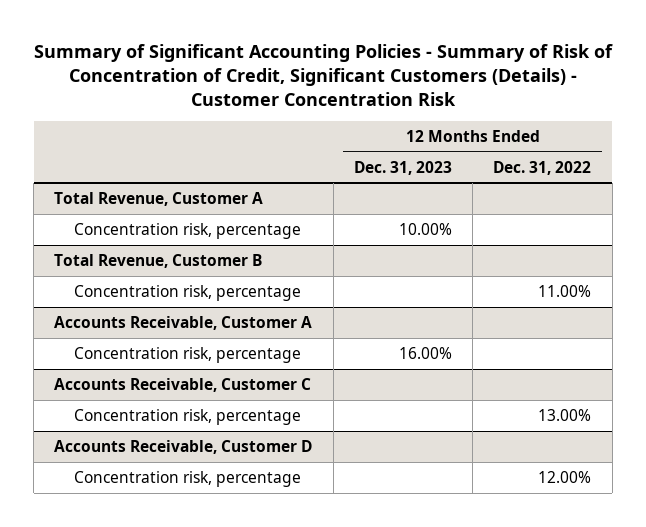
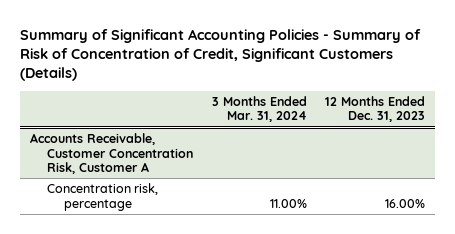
[33,43,613,106] Summary of Significant Accounting Policies - Summary of Risk of Concentration of Credit, Significant Customers (Details) - Customer Concentration Risk -> [20,28,422,82] Summary of Significant Accounting Policies - Summary of Risk of Concentration of Credit, Significant Customers (Details)
[493,160,592,175] Dec. 31, 2022 -> none
none -> [211,96,307,123] 3 Months Ended Mar. 31, 2024
[54,191,264,206] Total Revenue, Customer A -> none
[73,222,301,239] Concentration risk, percentage -> none
[54,253,263,268] Total Revenue, Customer B -> none
[73,284,301,301] Concentration risk, percentage -> none
[54,315,313,330] Accounts Receivable, Customer A -> [29,133,193,174] Accounts Receivable, Customer Concentration Risk, Customer A
[54,377,312,392] Accounts Receivable, Customer C -> none
[73,408,301,425] Concentration risk, percentage -> none
[54,439,313,454] Accounts Receivable, Customer D -> none
[73,470,301,487] Concentration risk, percentage -> none

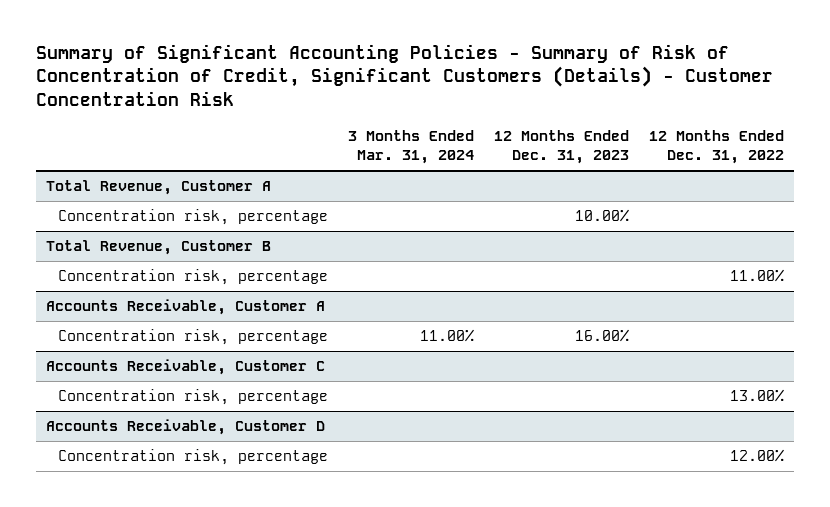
[20,28,422,82] Summary of Significant Accounting Policies - Summary of Risk of Concentration of Credit, Significant Customers (Details) -> [35,43,773,106] Summary of Significant Accounting Policies - Summary of Risk of Concentration of Credit, Significant Customers (Details) - Customer Concentration Risk
none -> [649,129,785,165] 12 Months Ended Dec. 31, 2022
none -> [45,180,271,196] Total Revenue, Customer A
none -> [57,209,328,226] Concentration risk, percentage
none -> [45,240,271,256] Total Revenue, Customer B
none -> [57,269,328,286] Concentration risk, percentage
[29,133,193,174] Accounts Receivable, Customer Concentration Risk, Customer A -> [45,299,325,316] Accounts Receivable, Customer A
none -> [45,359,325,376] Accounts Receivable, Customer C
none -> [57,389,328,406] Concentration risk, percentage
none -> [45,419,325,436] Accounts Receivable, Customer D
none -> [57,449,328,466] Concentration risk, percentage

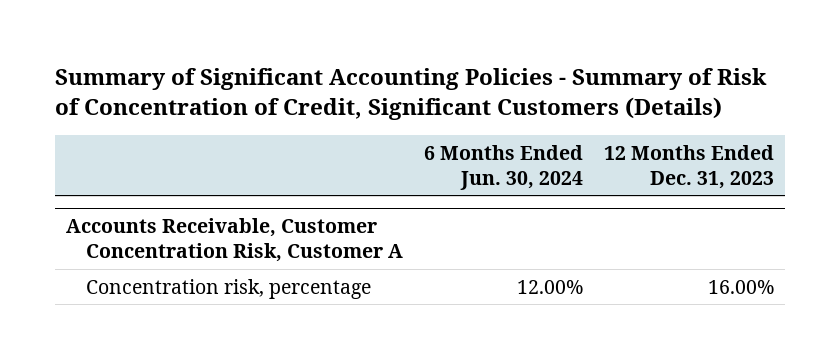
[35,43,773,106] Summary of Significant Accounting Policies - Summary of Risk of Concentration of Credit, Significant Customers (Details) - Customer Concentration Risk -> [54,68,767,121] Summary of Significant Accounting Policies - Summary of Risk of Concentration of Credit, Significant Customers (Details)
[347,129,474,165] 3 Months Ended Mar. 31, 2024 -> none
[649,129,785,165] 12 Months Ended Dec. 31, 2022 -> none
none -> [424,144,584,190] 6 Months Ended Jun. 30, 2024
[45,180,271,196] Total Revenue, Customer A -> none
[57,209,328,226] Concentration risk, percentage -> none
[45,240,271,256] Total Revenue, Customer B -> none
[57,269,328,286] Concentration risk, percentage -> none
[45,299,325,316] Accounts Receivable, Customer A -> [65,218,403,263] Accounts Receivable, Customer Concentration Risk, Customer A
[45,359,325,376] Accounts Receivable, Customer C -> none
[57,389,328,406] Concentration risk, percentage -> none
[45,419,325,436] Accounts Receivable, Customer D -> none
[57,449,328,466] Concentration risk, percentage -> none

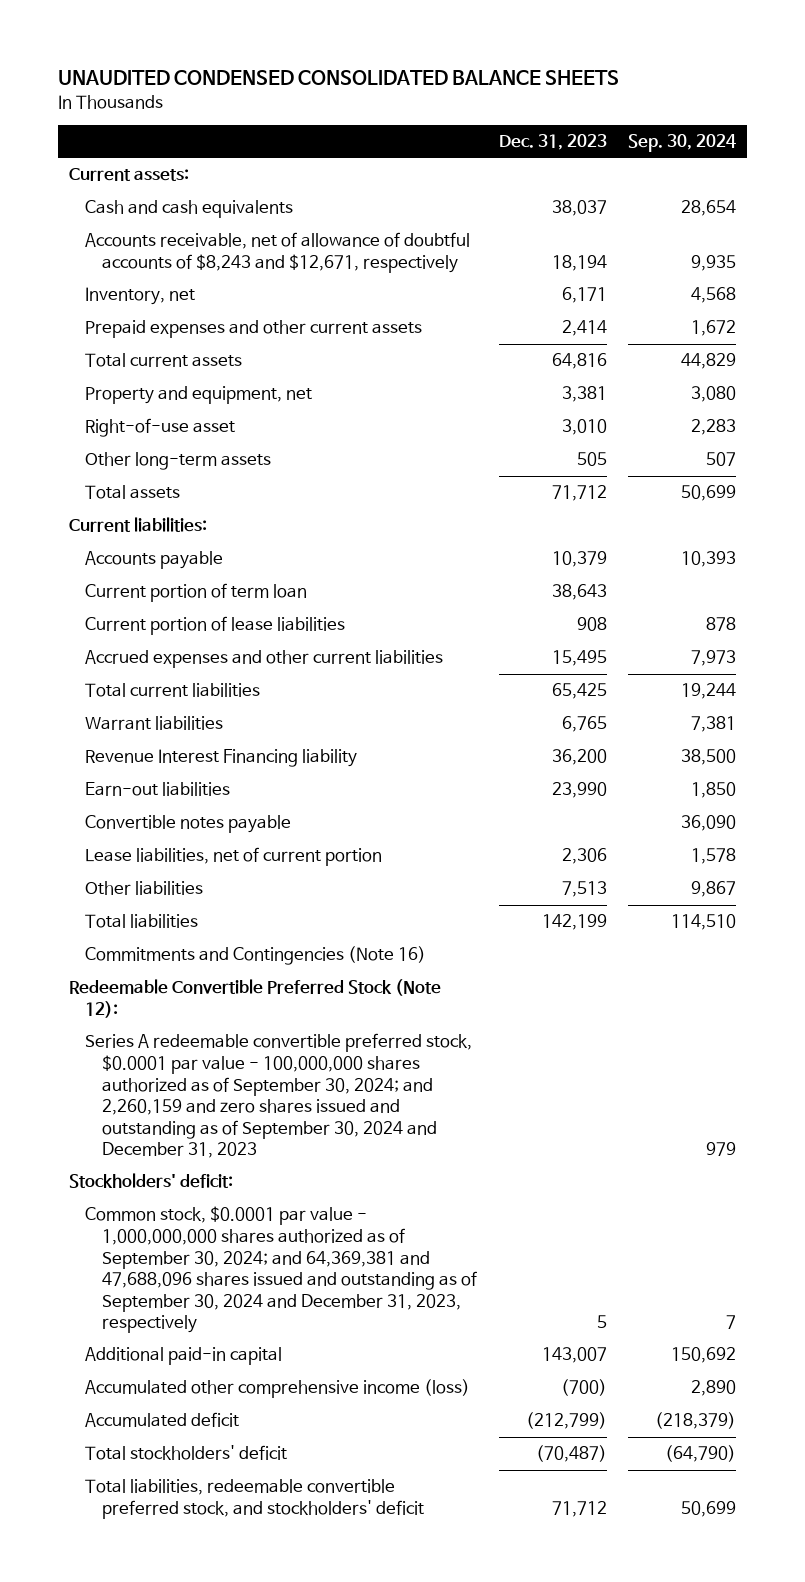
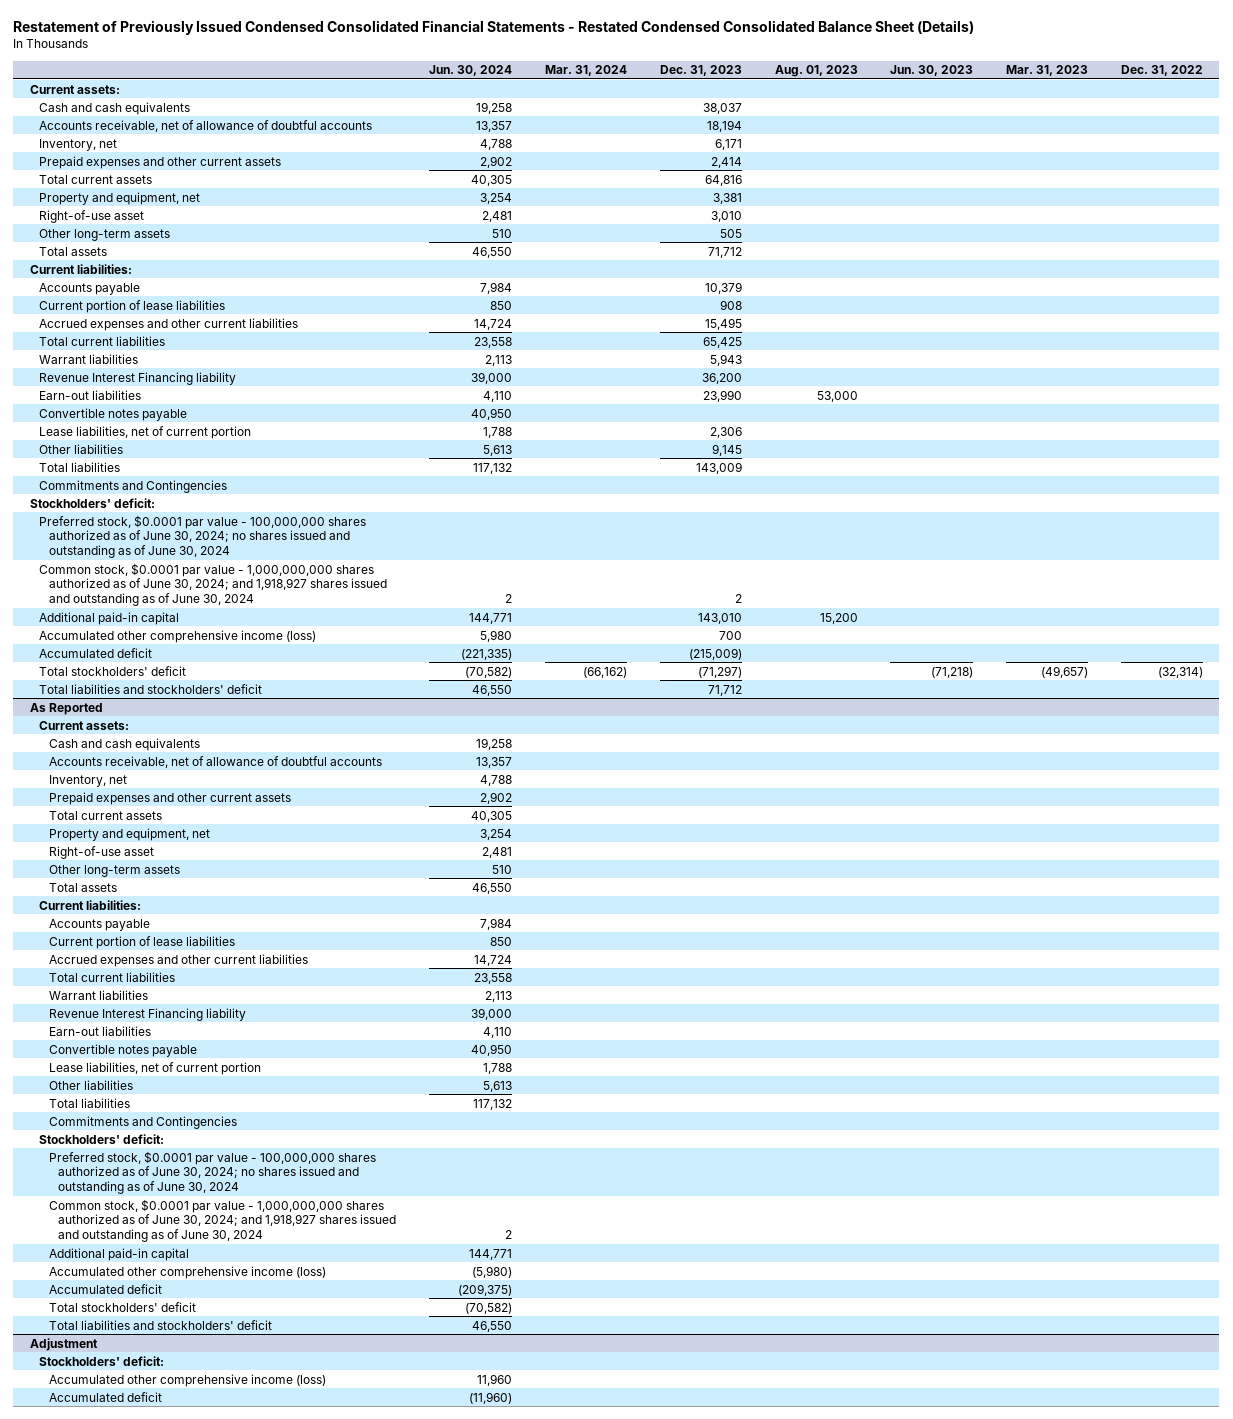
[58,69,620,85] UNAUDITED CONDENSED CONSOLIDATED BALANCE SHEETS -> [13,20,975,36] Restatement of Previously Issued Condensed Consolidated Financial Statements - Restated Condensed Consolidated Balance Sheet (Details)
[628,134,737,153] Sep. 30, 2024 -> none
none -> [429,65,513,77] Jun. 30, 2024
none -> [544,65,627,77] Mar. 31, 2024
none -> [774,65,858,78] Aug. 01, 2023
none -> [890,65,974,77] Jun. 30, 2023
none -> [1006,65,1089,77] Mar. 31, 2023
none -> [1120,65,1203,77] Dec. 31, 2022
[85,232,471,273] Accounts receivable, net of allowance of doubtful accounts of $8,243 and $12,671, respectively -> [39,119,373,132] Accounts receivable, net of allowance of doubtful accounts
[85,583,308,603] Current portion of term loan -> none
[561,716,607,733] 6,765 -> [709,353,742,366] 5,943
[69,979,442,1018] Redeemable Convertible Preferred Stock (Note 12): -> none
[85,1033,473,1159] Series A redeemable convertible preferred stock, $0.0001 par value - 100,000,000 shares authorized as of September 30, 2024; and 2,260,159 and zero shares issued and outstanding as of September 30, 2024 and December 31, 2023 -> none
[561,881,607,898] 7,513 -> [711,443,742,456] 9,145
[541,914,607,931] 142,199 -> [695,461,742,474] 143,009
[85,946,427,966] Commitments and Contingencies (Note 16) -> [39,479,228,493] Commitments and Contingencies
none -> [39,514,367,558] Preferred stock, $0.0001 par value - 100,000,000 shares authorized as of June 30, 2024; no shares issued and outstanding as of June 30, 2024
[85,1206,477,1334] Common stock, $0.0001 par value - 1,000,000,000 shares authorized as of September 30, 2024; and 64,369,381 and 47,688,096 shares issued and outstanding as of September 30, 2024 and December 31, 2023, respectively -> [39,562,387,606] Common stock, $0.0001 par value - 1,000,000,000 shares authorized as of June 30, 2024; and 1,918,927 shares issued and outstanding as of June 30, 2024
[596,1315,607,1329] 5 -> [734,593,742,603] 2
[541,1347,607,1364] 143,007 -> [697,612,742,624] 143,010
[560,1379,607,1397] (700) -> [718,630,742,640] 700
[525,1412,607,1430] (212,799) -> [688,647,742,660] (215,009)
[535,1445,607,1463] (70,487) -> [697,665,742,678] (71,297)
[85,1479,424,1519] Total liabilities, redeemable convertible preferred stock, and stockholders' deficit -> [39,683,263,694] Total liabilities and stockholders' deficit
none -> [29,702,103,715] As Reported
none -> [39,720,130,730] Current assets:
none -> [48,737,200,751] Cash and cash equivalents
none -> [48,755,382,768] Accounts receivable, net of allowance of doubtful accounts
none -> [48,774,127,787] Inventory, net
none -> [48,791,291,805] Prepaid expenses and other current assets
none -> [48,810,162,820] Total current assets
none -> [48,827,210,841] Property and equipment, net
none -> [48,845,154,859] Right-of-use asset
none -> [48,864,180,877] Other long-term assets
none -> [48,882,117,892] Total assets
none -> [39,899,142,910] Current liabilities:
none -> [48,918,150,931] Accounts payable
none -> [48,935,235,949] Current portion of lease liabilities
none -> [48,953,308,967] Accrued expenses and other current liabilities
none -> [48,971,175,982] Total current liabilities
none -> [48,989,148,1000] Warrant liabilities
none -> [48,1007,246,1021] Revenue Interest Financing liability
none -> [48,1025,151,1036] Earn-out liabilities
none -> [48,1043,197,1057] Convertible notes payable
none -> [48,1061,261,1075] Lease liabilities, net of current portion
none -> [48,1079,133,1090] Other liabilities
none -> [48,1097,130,1108] Total liabilities
none -> [48,1115,237,1129] Commitments and Contingencies
none -> [39,1133,165,1144] Stockholders' deficit:
none -> [48,1150,376,1194] Preferred stock, $0.0001 par value - 100,000,000 shares authorized as of June 30, 2024; no shares issued and outstanding as of June 30, 2024
none -> [48,1198,397,1242] Common stock, $0.0001 par value - 1,000,000,000 shares authorized as of June 30, 2024; and 1,918,927 shares issued and outstanding as of June 30, 2024
none -> [48,1247,189,1261] Additional paid-in capital
none -> [48,1265,326,1279] Accumulated other comprehensive income (loss)
none -> [48,1283,162,1294] Accumulated deficit
none -> [48,1301,196,1312] Total stockholders' deficit
none -> [48,1319,272,1330] Total liabilities and stockholders' deficit
none -> [29,1337,98,1351] Adjustment
none -> [39,1355,165,1366] Stockholders' deficit:
none -> [48,1373,326,1387] Accumulated other comprehensive income (loss)
none -> [48,1391,162,1402] Accumulated deficit

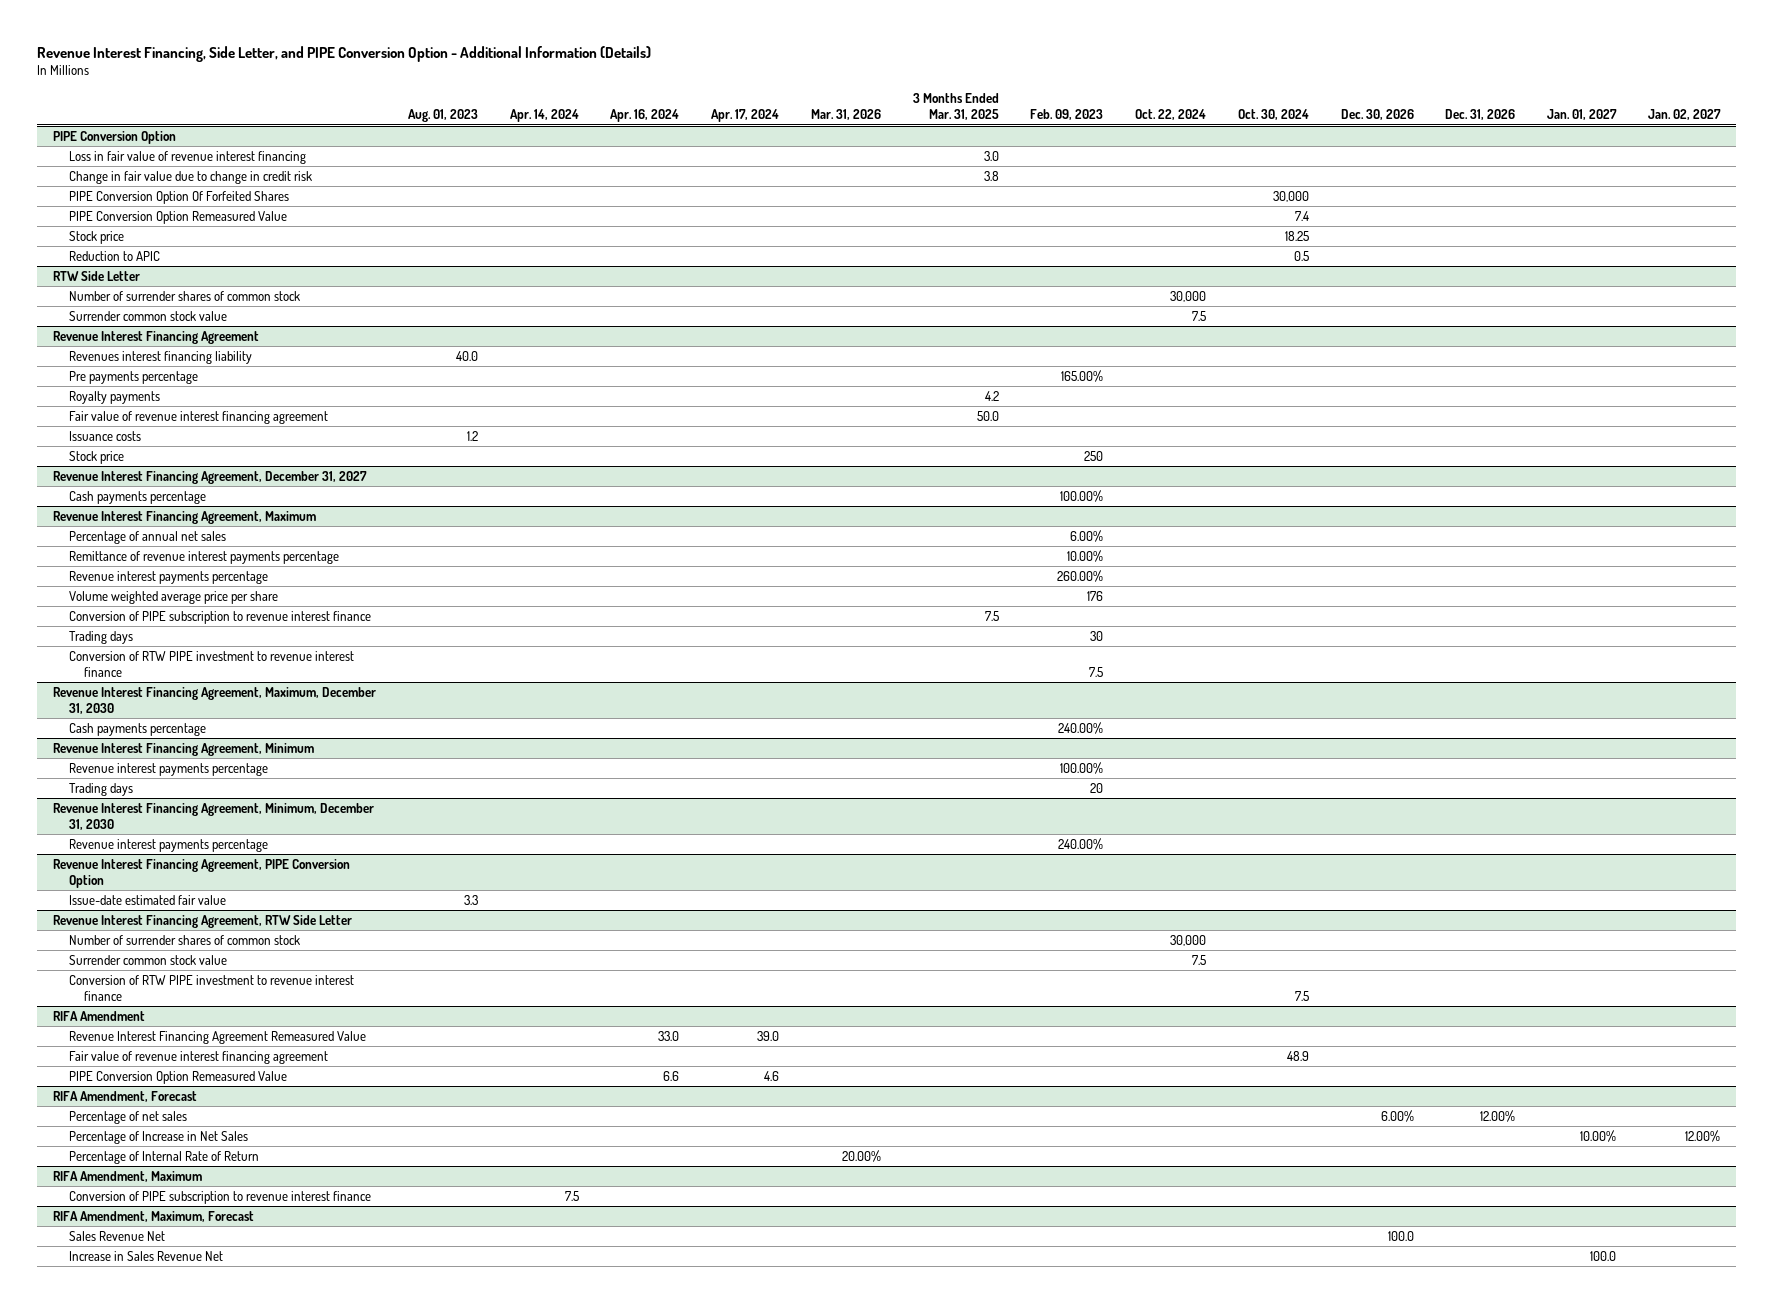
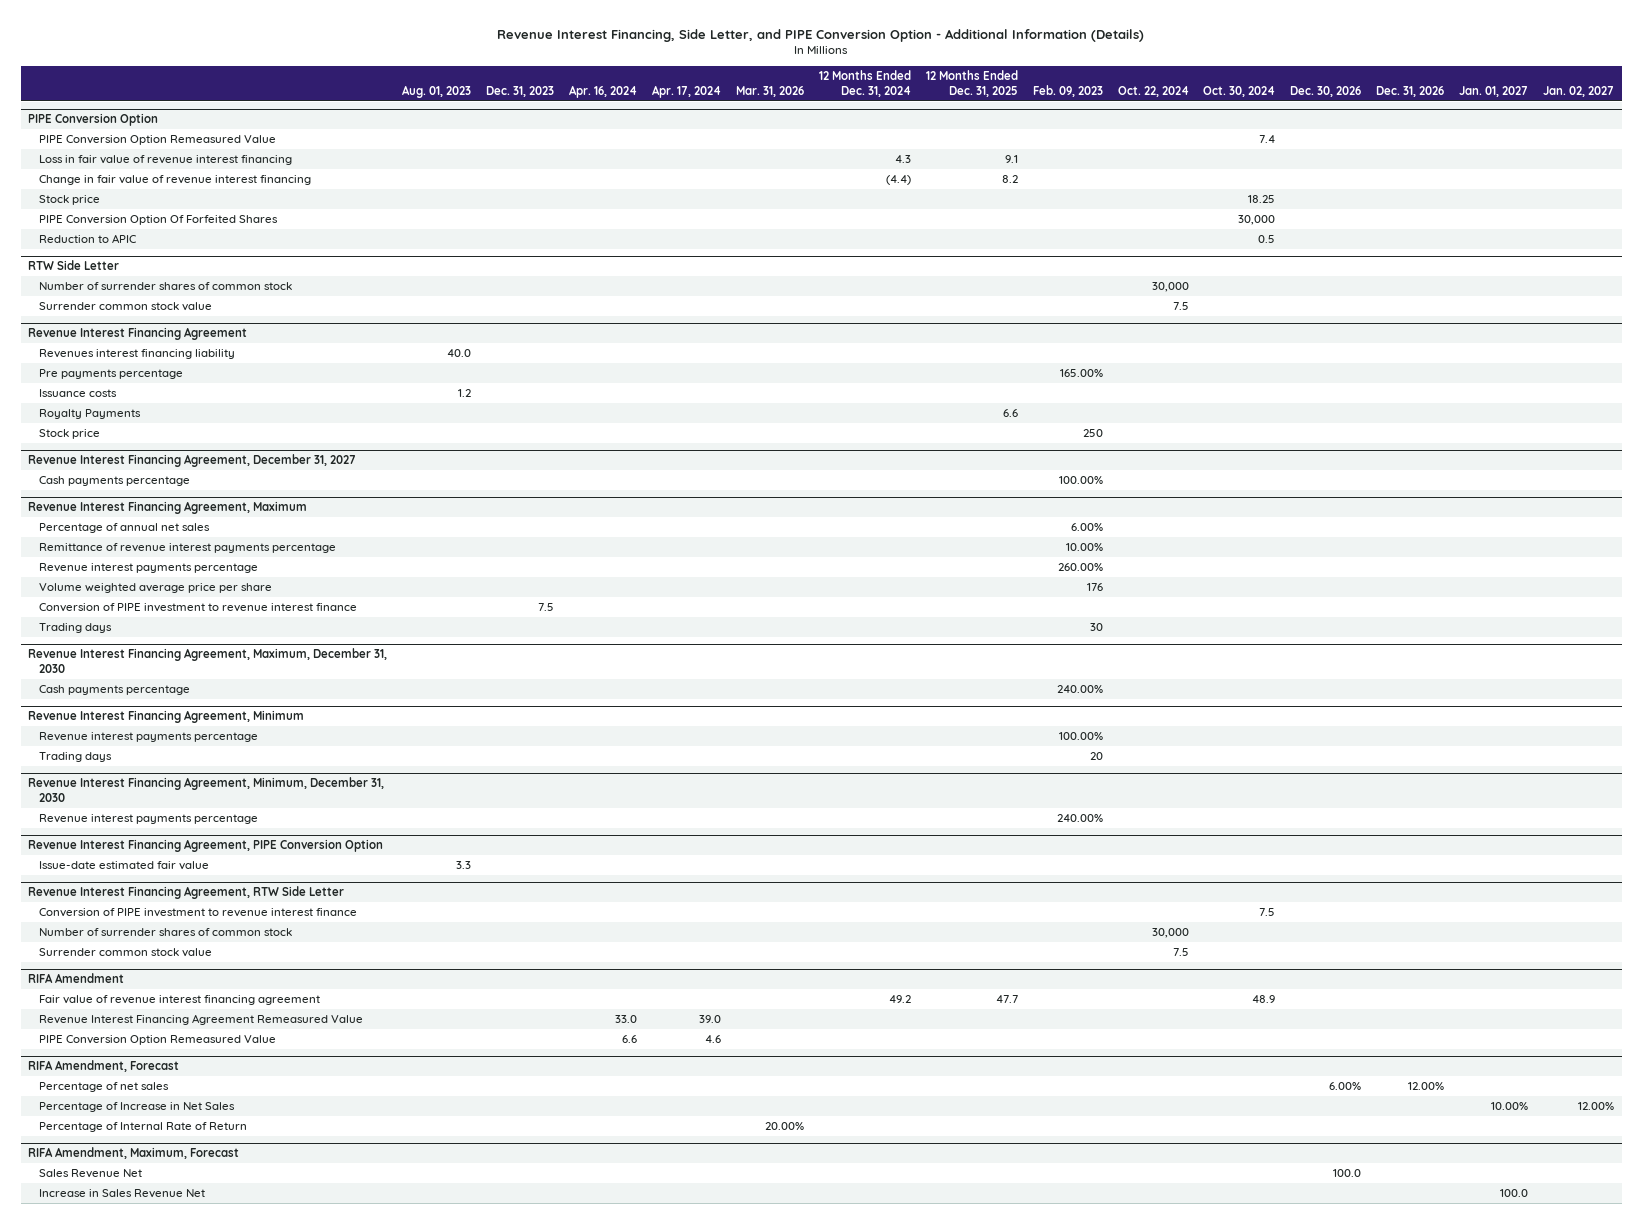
[509,109,579,123] Apr. 14, 2024 -> none
[912,93,999,121] 3 Months Ended Mar. 31, 2025 -> none
none -> [486,85,555,97] Dec. 31, 2023
none -> [818,69,911,97] 12 Months Ended Dec. 31, 2024
none -> [925,69,1018,97] 12 Months Ended Dec. 31, 2025
[68,170,312,184] Change in fair value due to change in credit risk -> none
[68,150,306,164] Loss in fair value of revenue interest financing -> [38,154,292,165] Loss in fair value of revenue interest financing
none -> [38,174,311,185] Change in fair value of revenue interest financing
[68,190,289,204] PIPE Conversion Option Of Forfeited Shares -> [38,214,278,225] PIPE Conversion Option Of Forfeited Shares
[68,390,160,404] Royalty payments -> none
[68,410,328,424] Fair value of revenue interest financing agreement -> none
none -> [38,408,141,419] Royalty Payments
[68,610,371,624] Conversion of PIPE subscription to revenue interest finance -> [38,602,357,612] Conversion of PIPE investment to revenue interest finance
[68,650,354,677] Conversion of RTW PIPE investment to revenue interest finance -> none
none -> [38,907,357,917] Conversion of PIPE investment to revenue interest finance
[68,974,354,1001] Conversion of RTW PIPE investment to revenue interest finance -> none
[68,1030,366,1044] Revenue Interest Financing Agreement Remeasured Value -> [38,1013,363,1025] Revenue Interest Financing Agreement Remeasured Value
[53,1170,203,1182] RIFA Amendment, Maximum -> none
[68,1190,371,1204] Conversion of PIPE subscription to revenue interest finance -> none

